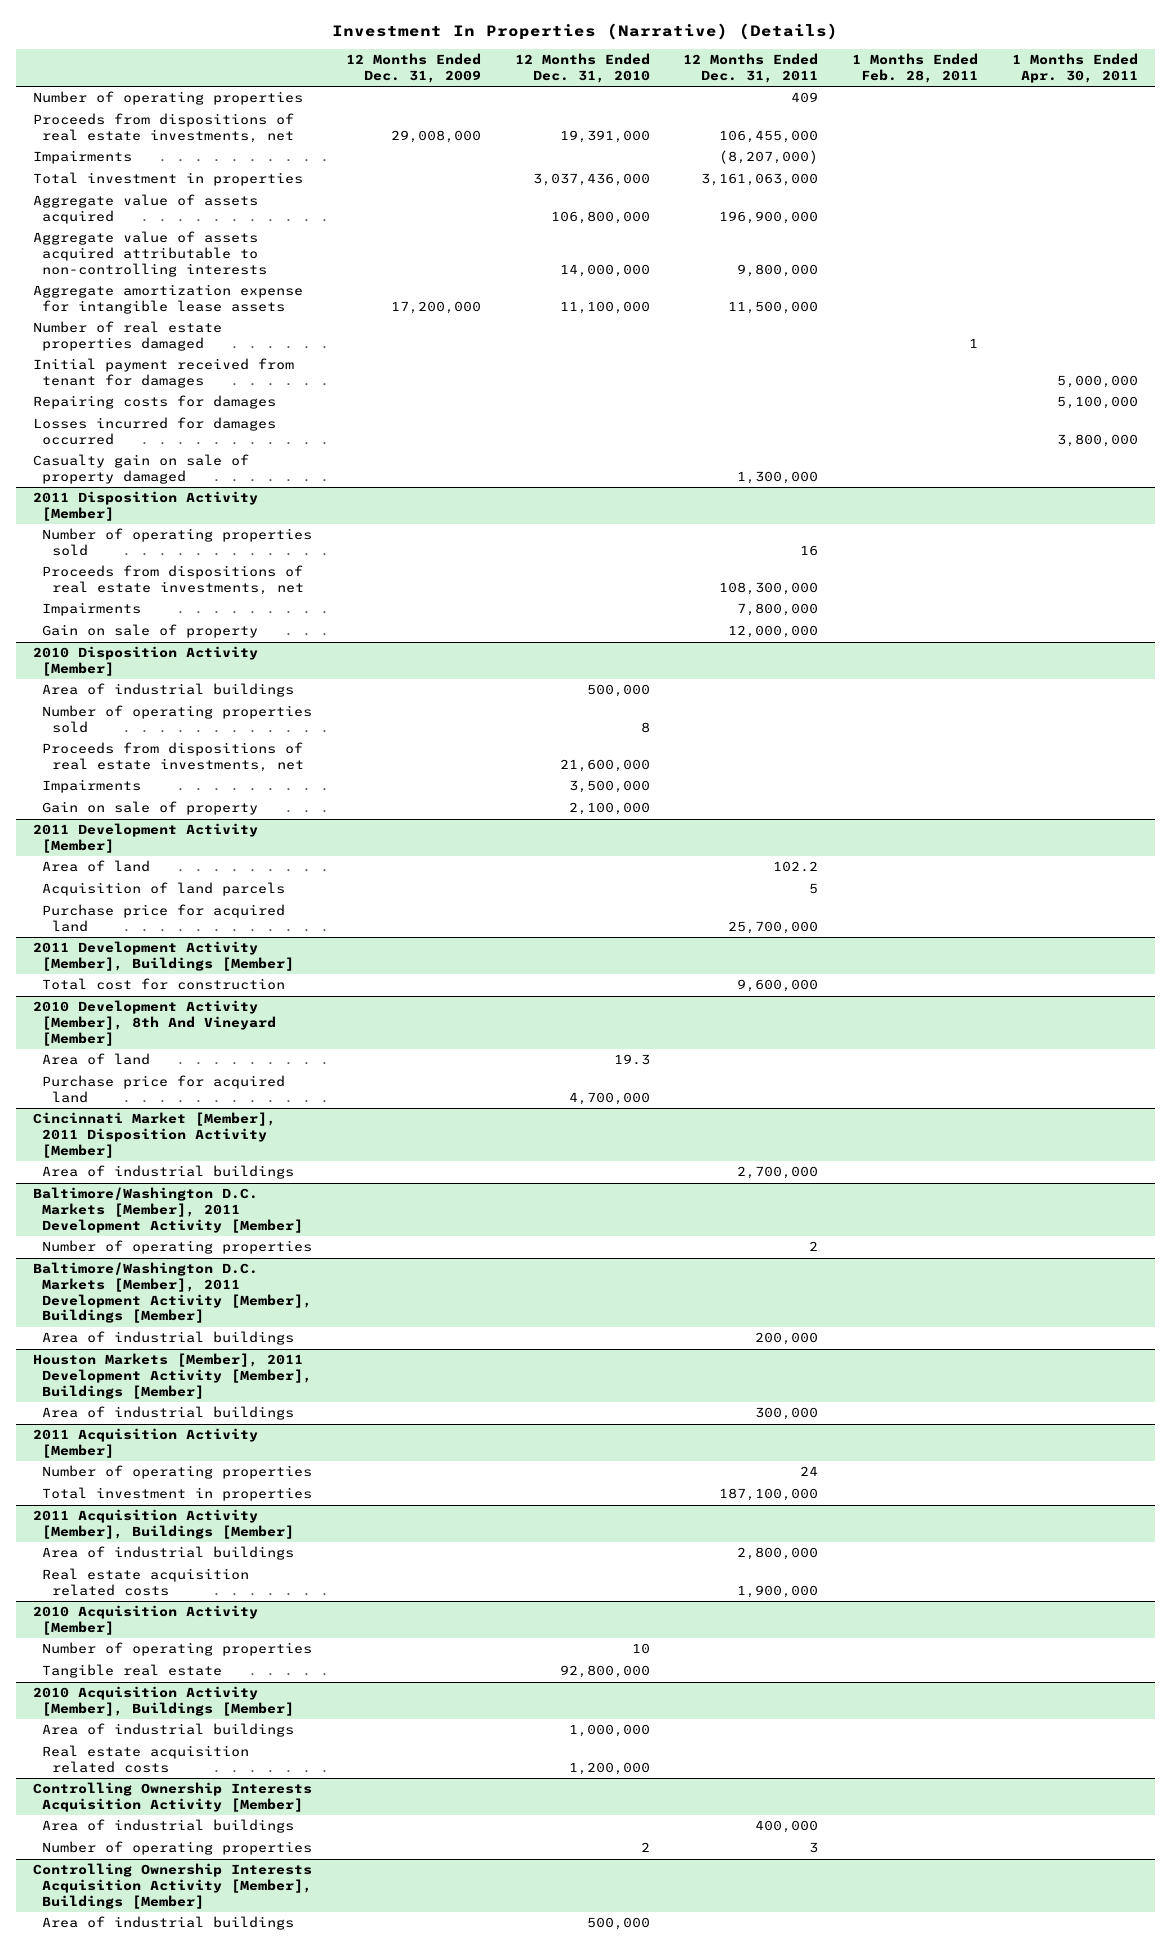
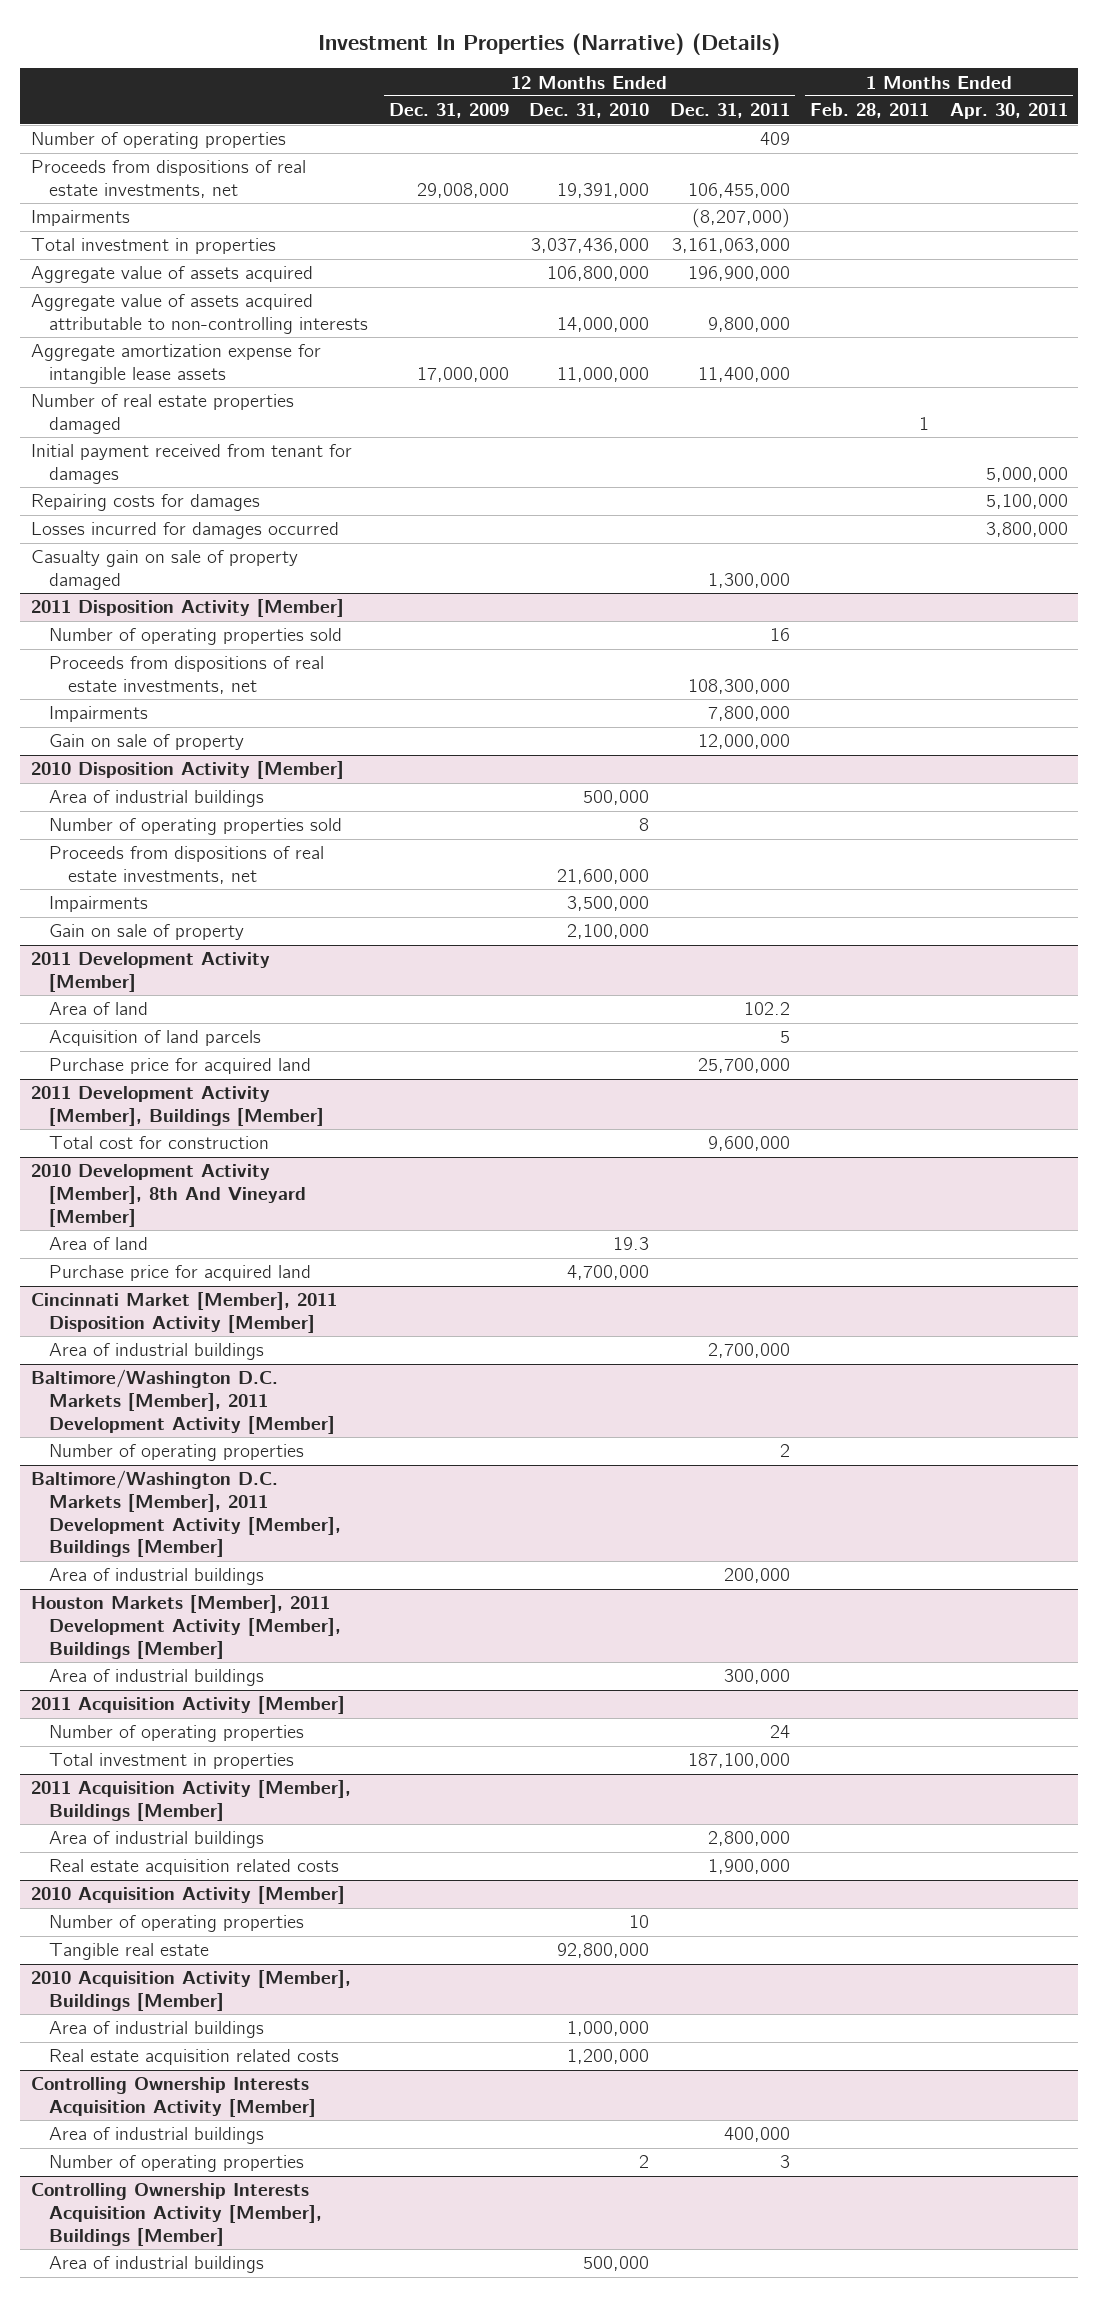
[390,301,481,315] 17,200,000 -> [416,367,509,383] 17,000,000
[559,301,650,315] 11,100,000 -> [557,367,650,383] 11,000,000
[728,301,819,315] 11,500,000 -> [697,367,790,383] 11,400,000

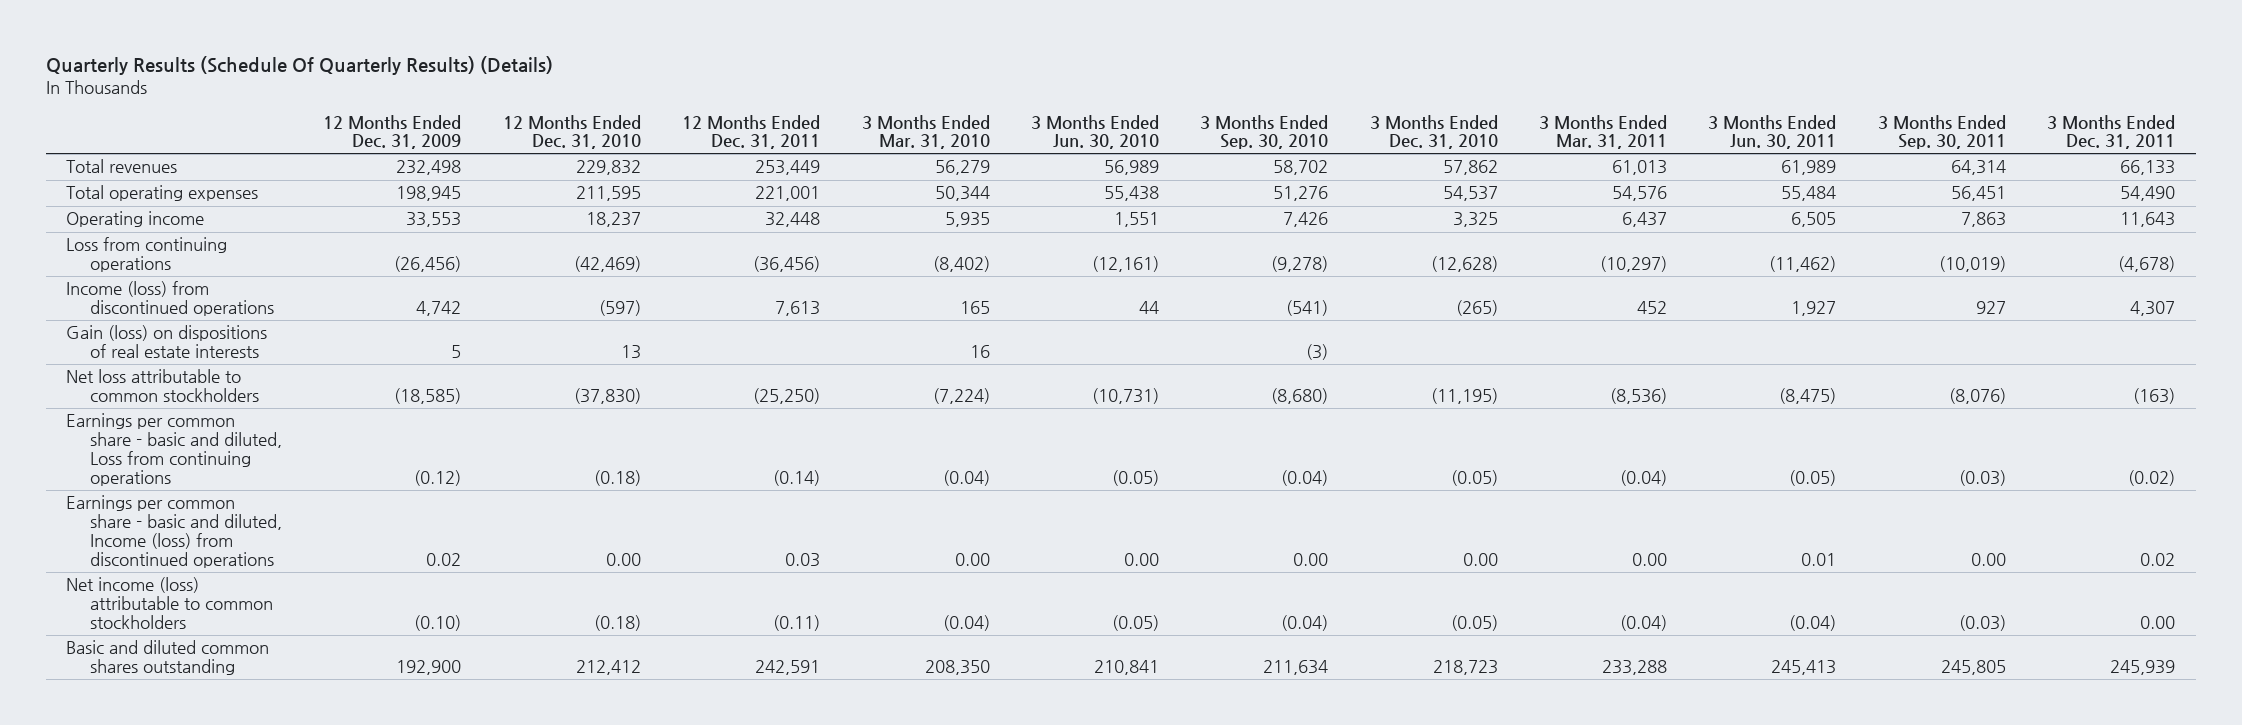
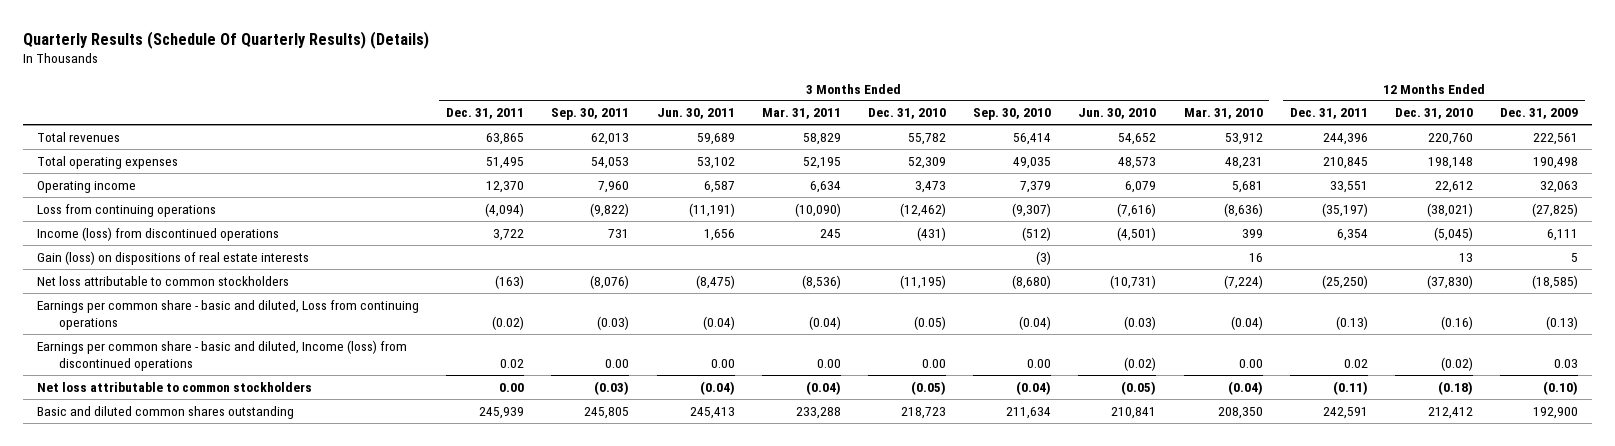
[396,160,462,176] 232,498 -> [1533,132,1579,145] 222,561
[575,160,641,176] 229,832 -> [1428,132,1474,145] 220,760
[755,160,821,176] 253,449 -> [1322,132,1368,145] 244,396
[934,160,990,176] 56,279 -> [1224,132,1263,145] 53,912
[1103,160,1159,176] 56,989 -> [1118,132,1157,145] 54,652
[1273,160,1329,176] 58,702 -> [1013,132,1052,145] 56,414
[1442,160,1498,176] 57,862 -> [907,132,946,145] 55,782
[1612,160,1668,176] 61,013 -> [802,132,841,145] 58,829
[1781,160,1837,176] 61,989 -> [696,132,735,145] 59,689
[1950,160,2006,176] 64,314 -> [591,132,630,145] 62,013
[2120,160,2176,176] 66,133 -> [486,132,525,145] 63,865
[396,186,462,202] 198,945 -> [1533,156,1579,169] 190,498
[575,186,641,202] 211,595 -> [1428,156,1474,169] 198,148
[755,186,821,202] 221,001 -> [1322,156,1368,169] 210,845
[934,186,990,202] 50,344 -> [1224,156,1263,169] 48,231
[1103,186,1159,202] 55,438 -> [1118,156,1157,169] 48,573
[1273,186,1329,202] 51,276 -> [1013,156,1052,169] 49,035
[1442,186,1498,202] 54,537 -> [907,156,946,169] 52,309
[1612,186,1668,202] 54,576 -> [802,156,841,169] 52,195
[1781,186,1837,202] 55,484 -> [696,156,735,169] 53,102
[1950,186,2006,202] 56,451 -> [591,156,630,169] 54,053
[2120,186,2176,202] 54,490 -> [486,156,525,169] 51,495
[406,212,462,228] 33,553 -> [1540,180,1579,193] 32,063
[585,212,641,228] 18,237 -> [1435,180,1474,193] 22,612
[765,212,821,228] 32,448 -> [1329,180,1368,193] 33,551
[944,212,990,228] 5,935 -> [1231,180,1263,193] 5,681
[1113,212,1159,228] 1,551 -> [1125,180,1157,193] 6,079
[1283,212,1329,228] 7,426 -> [1020,180,1052,193] 7,379
[1452,212,1498,228] 3,325 -> [914,180,946,193] 3,473
[1622,212,1668,228] 6,437 -> [809,180,841,193] 6,634
[1791,212,1837,228] 6,505 -> [703,180,735,193] 6,587
[1960,212,2006,228] 7,863 -> [598,180,630,193] 7,960
[2120,212,2176,228] 11,643 -> [486,180,525,193] 12,370
[394,256,462,273] (26,456) -> [1532,202,1579,217] (27,825)
[573,256,641,273] (42,469) -> [1427,202,1474,217] (38,021)
[753,256,821,273] (36,456) -> [1321,202,1368,217] (35,197)
[932,256,990,273] (8,402) -> [1223,202,1263,217] (8,636)
[1091,256,1159,273] (12,161) -> [1117,202,1157,217] (7,616)
[1271,256,1329,273] (9,278) -> [1012,202,1052,217] (9,307)
[1430,256,1498,273] (12,628) -> [899,202,946,217] (12,462)
[1600,256,1668,273] (10,297) -> [794,202,841,217] (10,090)
[1769,256,1837,273] (11,462) -> [688,202,735,217] (11,191)
[1938,256,2006,273] (10,019) -> [590,202,630,217] (9,822)
[2118,256,2176,273] (4,678) -> [485,202,525,217] (4,094)
[416,301,462,317] 4,742 -> [1547,228,1579,241] 6,111
[598,300,641,317] (597) -> [1434,226,1474,241] (5,045)
[775,301,821,317] 7,613 -> [1336,228,1368,241] 6,354
[959,301,990,315] 165 -> [1241,228,1263,238] 399
[1138,301,1159,315] 44 -> [1117,226,1157,241] (4,501)
[1286,300,1329,317] (541) -> [1022,226,1052,241] (512)
[1455,300,1498,317] (265) -> [916,226,946,241] (431)
[1637,301,1668,315] 452 -> [819,228,841,238] 245
[1791,301,1837,317] 1,927 -> [703,228,735,241] 1,656
[1975,301,2006,315] 927 -> [608,228,630,238] 731
[2130,301,2176,317] 4,307 -> [493,228,525,241] 3,722
[414,469,462,486] (0.12) -> [1546,315,1579,330] (0.13)
[593,469,641,486] (0.18) -> [1441,315,1474,330] (0.16)
[773,469,821,486] (0.14) -> [1335,315,1368,330] (0.13)
[1111,469,1159,486] (0.05) -> [1124,315,1157,330] (0.03)
[1789,469,1837,486] (0.05) -> [702,315,735,330] (0.04)
[426,552,462,566] 0.02 -> [1554,358,1579,368] 0.03
[605,552,641,566] 0.00 -> [1441,356,1474,371] (0.02)
[785,552,821,567] 0.03 -> [1343,358,1368,368] 0.02
[1123,552,1159,566] 0.00 -> [1124,356,1157,371] (0.02)
[1801,552,1837,566] 0.01 -> [710,358,735,368] 0.00
[66,577,274,629] Net income (loss) attributable to common stockholders -> [36,381,312,392] Net loss attributable to common stockholders

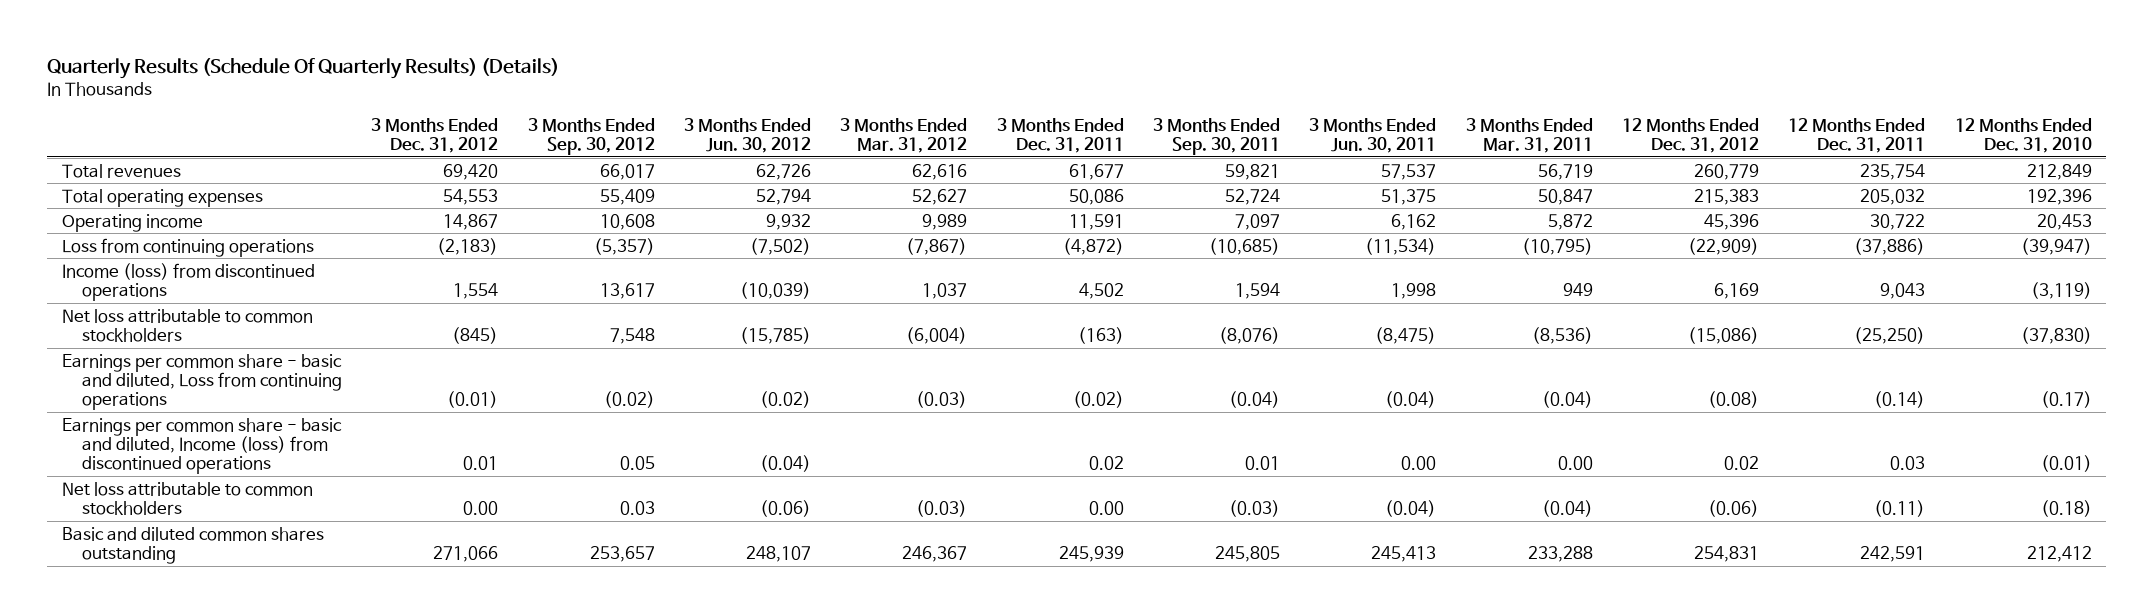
[867,108,946,120] Dec. 31, 2010 -> none
[973,108,1052,121] Sep. 30, 2010 -> none
[1078,108,1157,120] Jun. 30, 2010 -> none
[1183,108,1263,120] Mar. 31, 2010 -> none
[1500,108,1579,120] Dec. 31, 2009 -> none
none -> [371,117,499,154] 3 Months Ended Dec. 31, 2012
none -> [527,117,655,156] 3 Months Ended Sep. 30, 2012
none -> [684,117,812,154] 3 Months Ended Jun. 30, 2012
none -> [840,117,968,154] 3 Months Ended Mar. 31, 2012
none -> [1622,117,1760,154] 12 Months Ended Dec. 31, 2012
[36,250,309,265] Gain (loss) on dispositions of real estate interests -> none
[486,132,525,145] 63,865 -> [1068,163,1124,180] 61,677
[591,132,630,145] 62,013 -> [1225,163,1281,180] 59,821
[696,132,735,145] 59,689 -> [1381,163,1437,180] 57,537
[802,132,841,145] 58,829 -> [1537,163,1593,180] 56,719
[1322,132,1368,145] 244,396 -> [1860,163,1926,180] 235,754
[1428,132,1474,145] 220,760 -> [2026,163,2092,180] 212,849
[486,156,525,169] 51,495 -> [1068,188,1124,205] 50,086
[591,156,630,169] 54,053 -> [1225,188,1281,205] 52,724
[696,156,735,169] 53,102 -> [1381,188,1437,205] 51,375
[802,156,841,169] 52,195 -> [1537,188,1593,205] 50,847
[1322,156,1368,169] 210,845 -> [1860,188,1926,205] 205,032
[1428,156,1474,169] 198,148 -> [2026,188,2092,205] 192,396
[486,180,525,193] 12,370 -> [1068,213,1124,230] 11,591
[598,180,630,193] 7,960 -> [1235,213,1281,230] 7,097
[703,180,735,193] 6,587 -> [1391,213,1437,230] 6,162
[809,180,841,193] 6,634 -> [1547,213,1593,230] 5,872
[1329,180,1368,193] 33,551 -> [1870,213,1926,230] 30,722
[1435,180,1474,193] 22,612 -> [2036,213,2092,230] 20,453
[485,202,525,217] (4,094) -> [1062,237,1124,255] (4,872)
[590,202,630,217] (9,822) -> [1209,237,1281,255] (10,685)
[688,202,735,217] (11,191) -> [1365,237,1437,255] (11,534)
[794,202,841,217] (10,090) -> [1521,237,1593,255] (10,795)
[1321,202,1368,217] (35,197) -> [1854,237,1926,255] (37,886)
[1427,202,1474,217] (38,021) -> [2020,237,2092,255] (39,947)
[493,228,525,241] 3,722 -> [1078,283,1124,300] 4,502
[608,228,630,238] 731 -> [1235,283,1281,300] 1,594
[703,228,735,241] 1,656 -> [1391,283,1437,300] 1,998
[819,228,841,238] 245 -> [1562,283,1593,297] 949
[1336,228,1368,241] 6,354 -> [1880,283,1926,300] 9,043
[1434,226,1474,241] (5,045) -> [2030,282,2092,300] (3,119)
[597,315,630,330] (0.03) -> [1229,391,1281,409] (0.04)
[1335,315,1368,330] (0.13) -> [1874,391,1926,409] (0.14)
[1441,315,1474,330] (0.16) -> [2040,391,2092,409] (0.17)
[605,358,630,368] 0.00 -> [1245,456,1281,471] 0.01
[1343,358,1368,368] 0.02 -> [1890,456,1926,471] 0.03
[1441,356,1474,371] (0.02) -> [2040,455,2092,473] (0.01)

